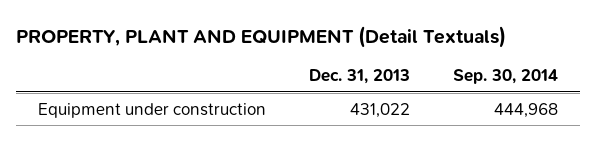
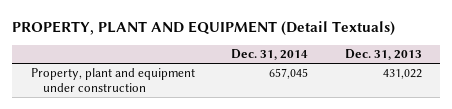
[453,69,559,85] Sep. 30, 2014 -> none
none -> [231,49,309,61] Dec. 31, 2014
[37,102,266,118] Equipment under construction -> [30,68,195,93] Property, plant and equipment under construction

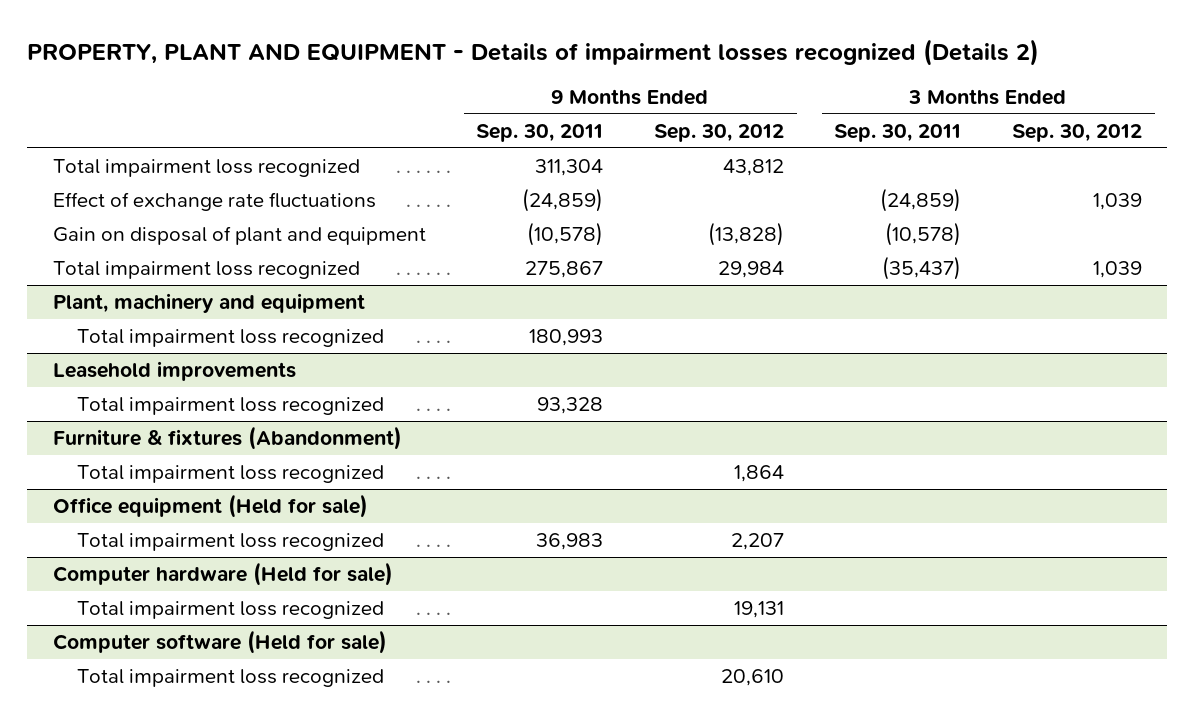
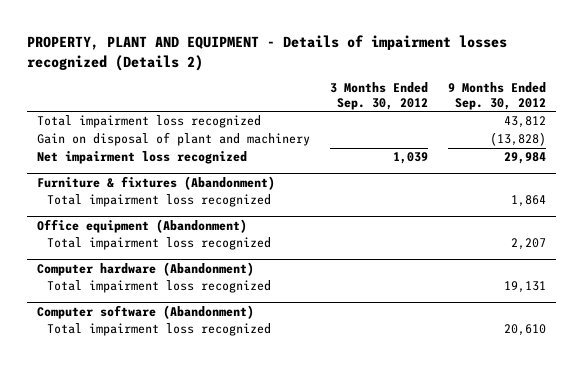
[476,123,604,142] Sep. 30, 2011 -> none
[834,123,962,142] Sep. 30, 2011 -> none
[52,191,376,211] Effect of exchange rate fluctuations -> none
[52,292,365,313] Plant, machinery and equipment -> none
[77,328,385,347] Total impairment loss recognized -> none
[52,360,296,381] Leasehold improvements -> none
[77,396,385,415] Total impairment loss recognized -> none
[52,225,426,245] Gain on disposal of plant and equipment -> [37,132,311,147] Gain on disposal of plant and machinery
[52,260,360,279] Total impairment loss recognized -> [37,151,248,165] Net impairment loss recognized
[52,493,368,518] Office equipment (Held for sale) -> none
none -> [37,218,248,233] Office equipment (Abandonment)
[52,561,393,586] Computer hardware (Held for sale) -> none
none -> [37,261,255,276] Computer hardware (Abandonment)
[52,629,387,654] Computer software (Held for sale) -> none
none -> [37,304,255,319] Computer software (Abandonment)

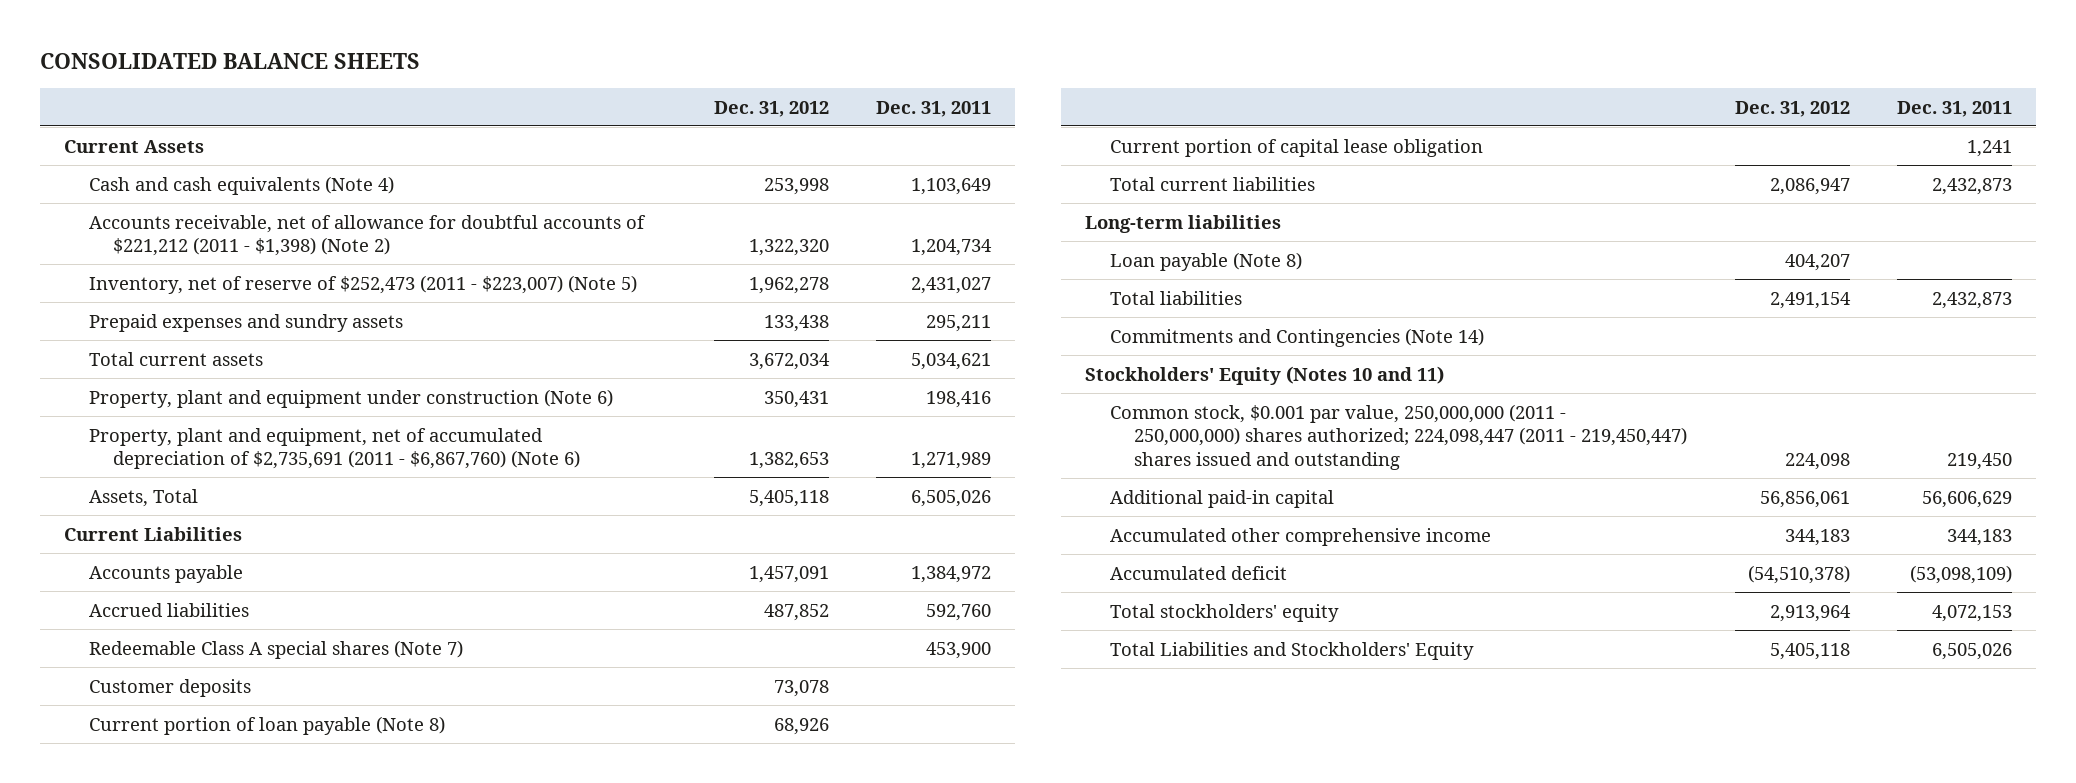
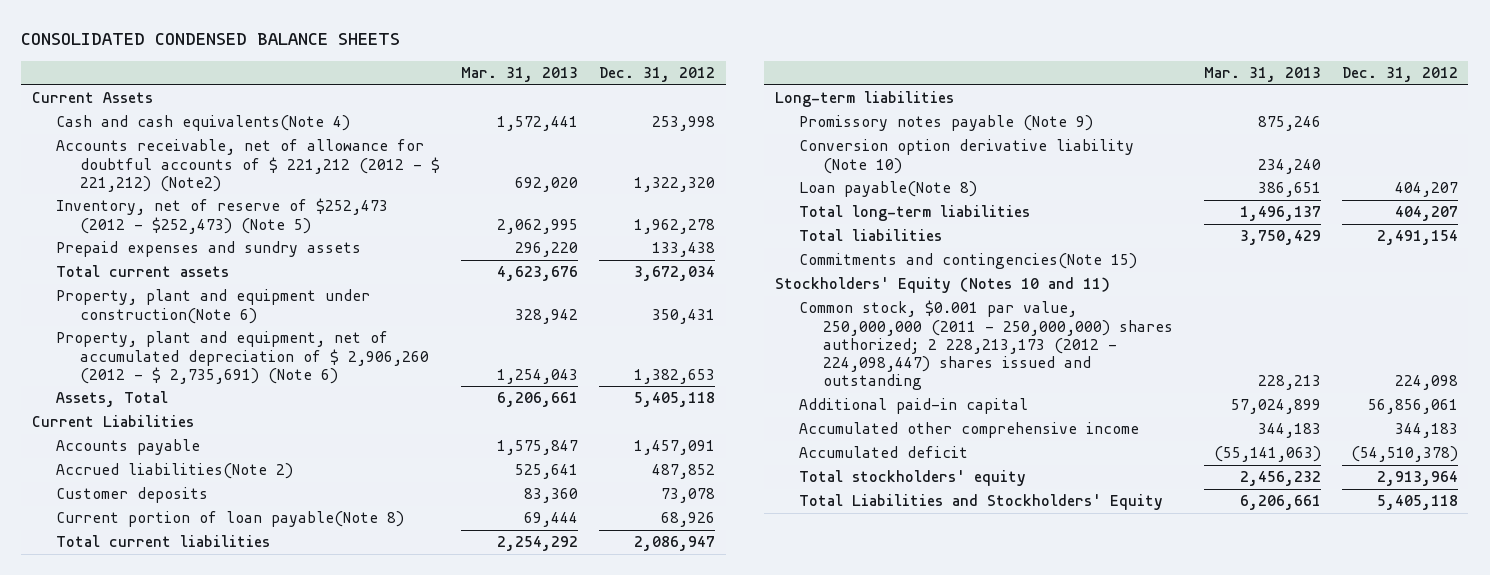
[40,53,421,70] CONSOLIDATED BALANCE SHEETS -> [21,33,401,46] CONSOLIDATED CONDENSED BALANCE SHEETS
[875,100,991,117] Dec. 31, 2011 -> none
none -> [461,67,579,83] Mar. 31, 2013
[88,175,394,195] Cash and cash equivalents (Note 4) -> [56,115,351,132] Cash and cash equivalents(Note 4)
[88,214,646,257] Accounts receivable, net of allowance for doubtful accounts of $221,212 (2011 - $1,398) (Note 2) -> [56,139,441,192] Accounts receivable, net of allowance for doubtful accounts of $ 221,212 (2012 - $ 221,212) (Note2)
[88,274,637,294] Inventory, net of reserve of $252,473 (2011 - $223,007) (Note 5) -> [56,198,389,234] Inventory, net of reserve of $252,473 (2012 - $252,473) (Note 5)
[88,388,613,408] Property, plant and equipment under construction (Note 6) -> [56,289,371,324] Property, plant and equipment under construction(Note 6)
[88,427,581,470] Property, plant and equipment, net of accumulated depreciation of $2,735,691 (2011 - $6,867,760) (Note 6) -> [56,331,430,384] Property, plant and equipment, net of accumulated depreciation of $ 2,906,260 (2012 - $ 2,735,691) (Note 6)
[88,639,463,659] Redeemable Class A special shares (Note 7) -> none
[88,602,249,617] Accrued liabilities -> [56,463,294,480] Accrued liabilities(Note 2)
[1109,138,1483,157] Current portion of capital lease obligation -> none
[88,715,445,735] Current portion of loan payable (Note 8) -> [56,511,405,528] Current portion of loan payable(Note 8)
none -> [798,115,1093,132] Promissory notes payable (Note 9)
none -> [798,139,1134,174] Conversion option derivative liability (Note 10)
[1109,251,1302,271] Loan payable (Note 8) -> [798,181,977,198] Loan payable(Note 8)
none -> [798,205,1030,222] Total long-term liabilities
[1109,327,1484,347] Commitments and Contingencies (Note 14) -> [798,253,1137,270] Commitments and contingencies(Note 15)
[1109,403,1688,470] Common stock, $0.001 par value, 250,000,000 (2011 - 250,000,000) shares authorized; 224,098,447 (2011 - 219,450,447) shares issued and outstanding -> [798,300,1174,391] Common stock, $0.001 par value, 250,000,000 (2011 - 250,000,000) shares authorized; 2 228,213,173 (2012 - 224,098,447) shares issued and outstanding

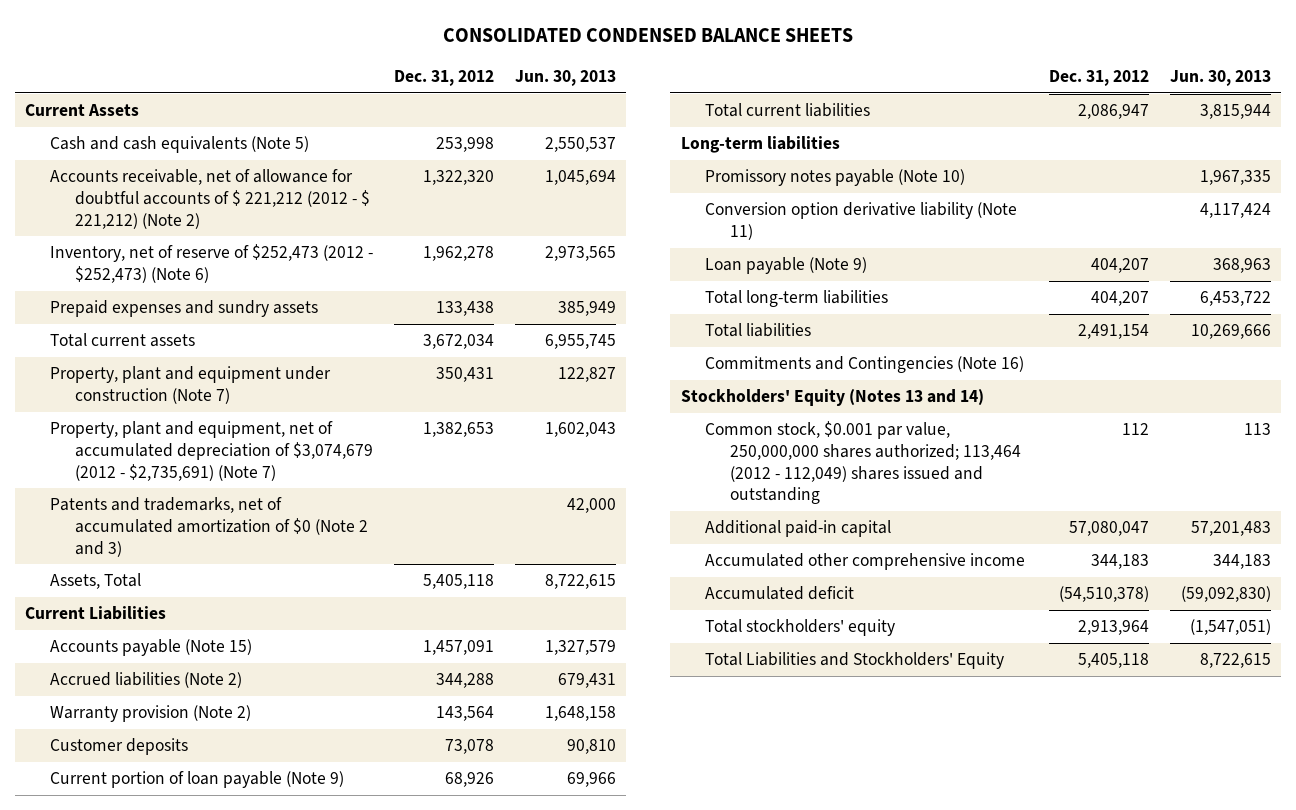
[461,67,579,83] Mar. 31, 2013 -> none
none -> [514,70,616,87] Jun. 30, 2013
[56,115,351,132] Cash and cash equivalents(Note 4) -> [50,136,310,154] Cash and cash equivalents (Note 5)
[56,139,441,192] Accounts receivable, net of allowance for doubtful accounts of $ 221,212 (2012 - $ 221,212) (Note2) -> [50,169,370,229] Accounts receivable, net of allowance for doubtful accounts of $ 221,212 (2012 - $ 221,212) (Note 2)
[56,198,389,234] Inventory, net of reserve of $252,473 (2012 - $252,473) (Note 5) -> [50,244,374,283] Inventory, net of reserve of $252,473 (2012 - $252,473) (Note 6)
[56,289,371,324] Property, plant and equipment under construction(Note 6) -> [50,366,332,404] Property, plant and equipment under construction (Note 7)
[56,331,430,384] Property, plant and equipment, net of accumulated depreciation of $ 2,906,260 (2012 - $ 2,735,691) (Note 6) -> [50,421,373,481] Property, plant and equipment, net of accumulated depreciation of $3,074,679 (2012 - $2,735,691) (Note 7)
none -> [50,497,368,557] Patents and trademarks, net of accumulated amortization of $0 (Note 2 and 3)
[56,439,201,456] Accounts payable -> [50,639,253,657] Accounts payable (Note 15)
[56,463,294,480] Accrued liabilities(Note 2) -> [50,672,243,689] Accrued liabilities (Note 2)
[652,464,716,480] 487,852 -> [435,673,494,689] 344,288
none -> [50,705,252,723] Warranty provision (Note 2)
[56,511,405,528] Current portion of loan payable(Note 8) -> [50,771,345,789] Current portion of loan payable (Note 9)
[798,115,1093,132] Promissory notes payable (Note 9) -> [705,169,966,187] Promissory notes payable (Note 10)
[798,139,1134,174] Conversion option derivative liability (Note 10) -> [705,202,1018,240] Conversion option derivative liability (Note 11)
[798,181,977,198] Loan payable(Note 8) -> [705,257,868,275] Loan payable (Note 9)
[798,253,1137,270] Commitments and contingencies(Note 15) -> [705,356,1025,374] Commitments and Contingencies (Note 16)
[774,277,1110,294] Stockholders' Equity (Notes 10 and 11) -> [680,389,984,407] Stockholders' Equity (Notes 13 and 14)
[798,300,1174,391] Common stock, $0.001 par value, 250,000,000 (2011 - 250,000,000) shares authorized; 2 228,213,173 (2012 - 224,098,447) shares issued and outstanding -> [705,421,1021,505] Common stock, $0.001 par value, 250,000,000 shares authorized; 113,464 (2012 - 112,049) shares issued and outstanding
[1395,375,1459,391] 224,098 -> [1122,423,1150,436] 112
[1368,399,1459,415] 56,856,061 -> [1069,521,1150,537] 57,080,047

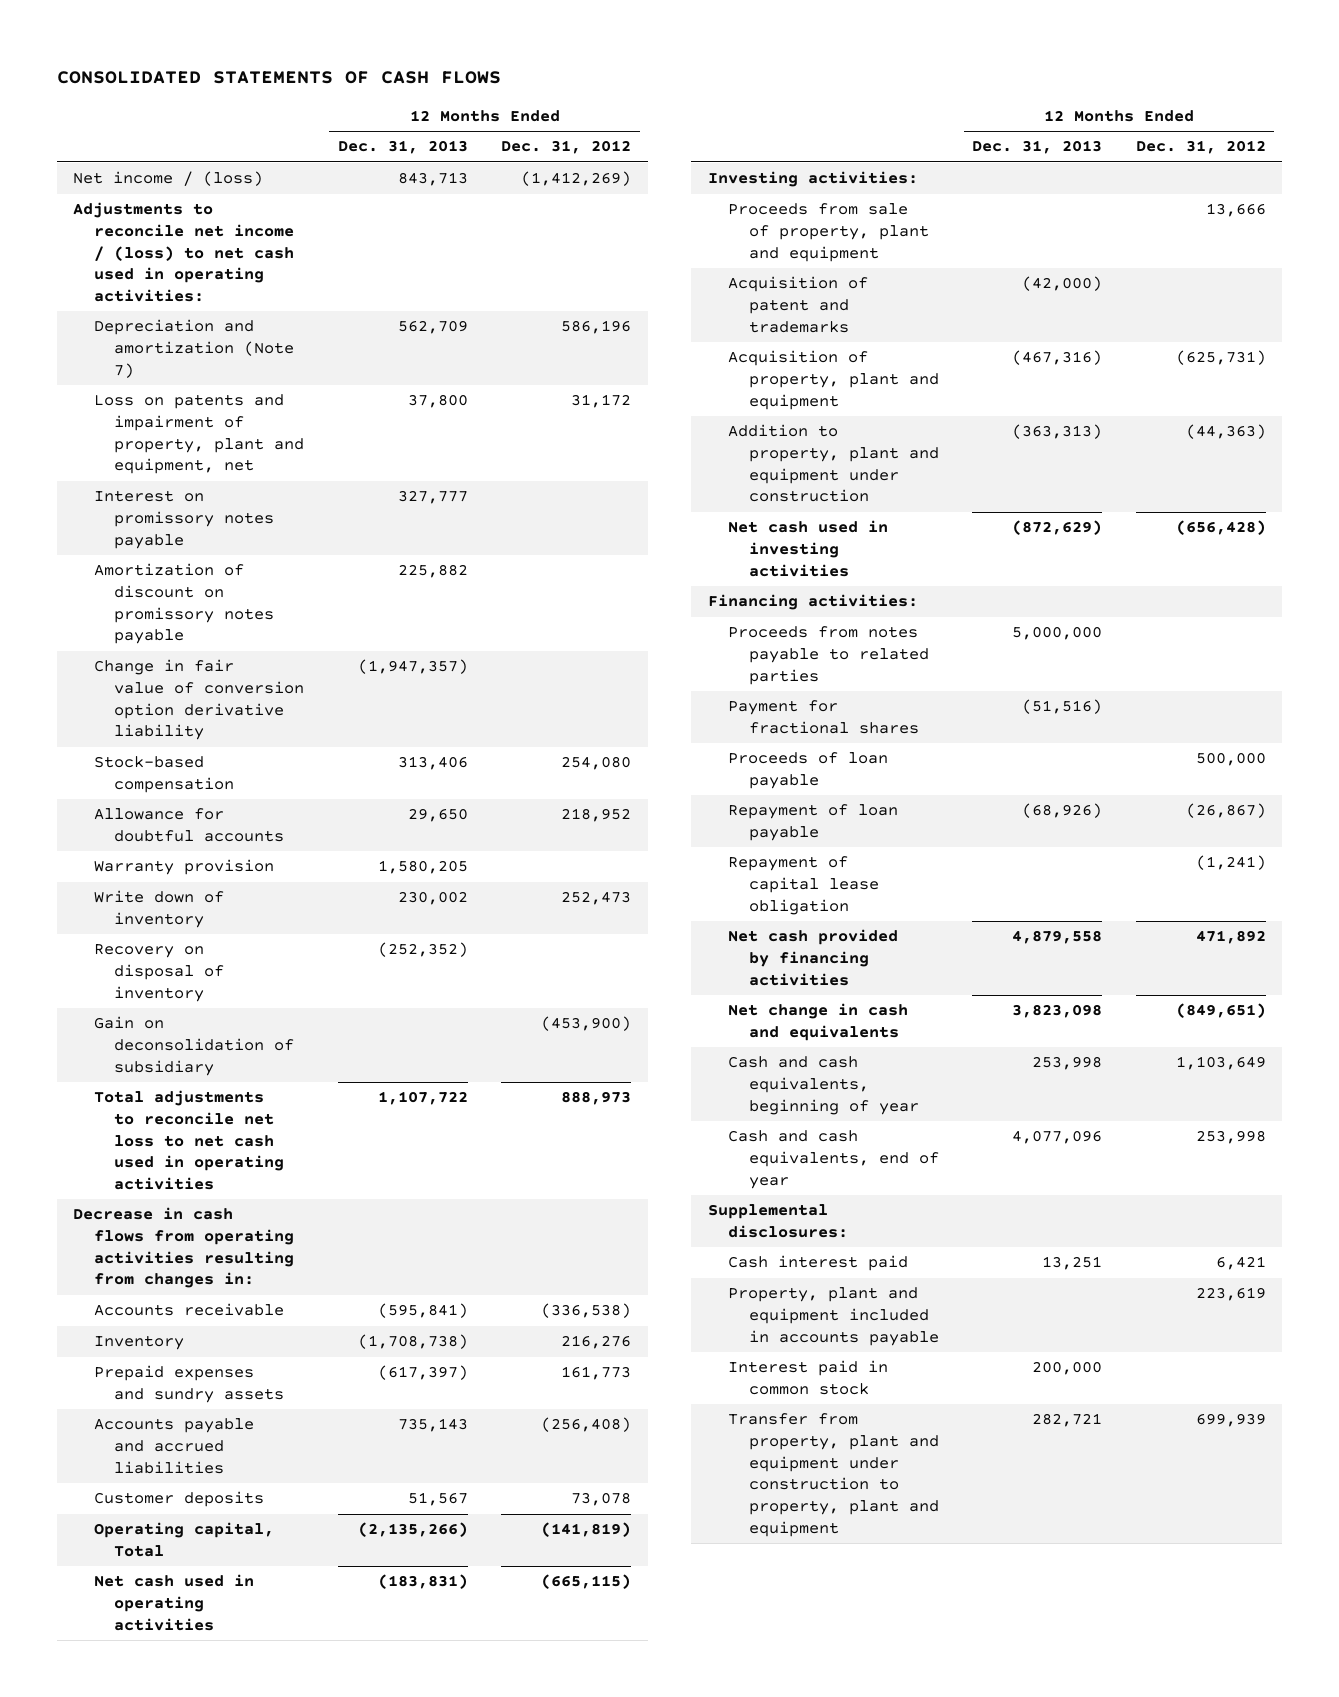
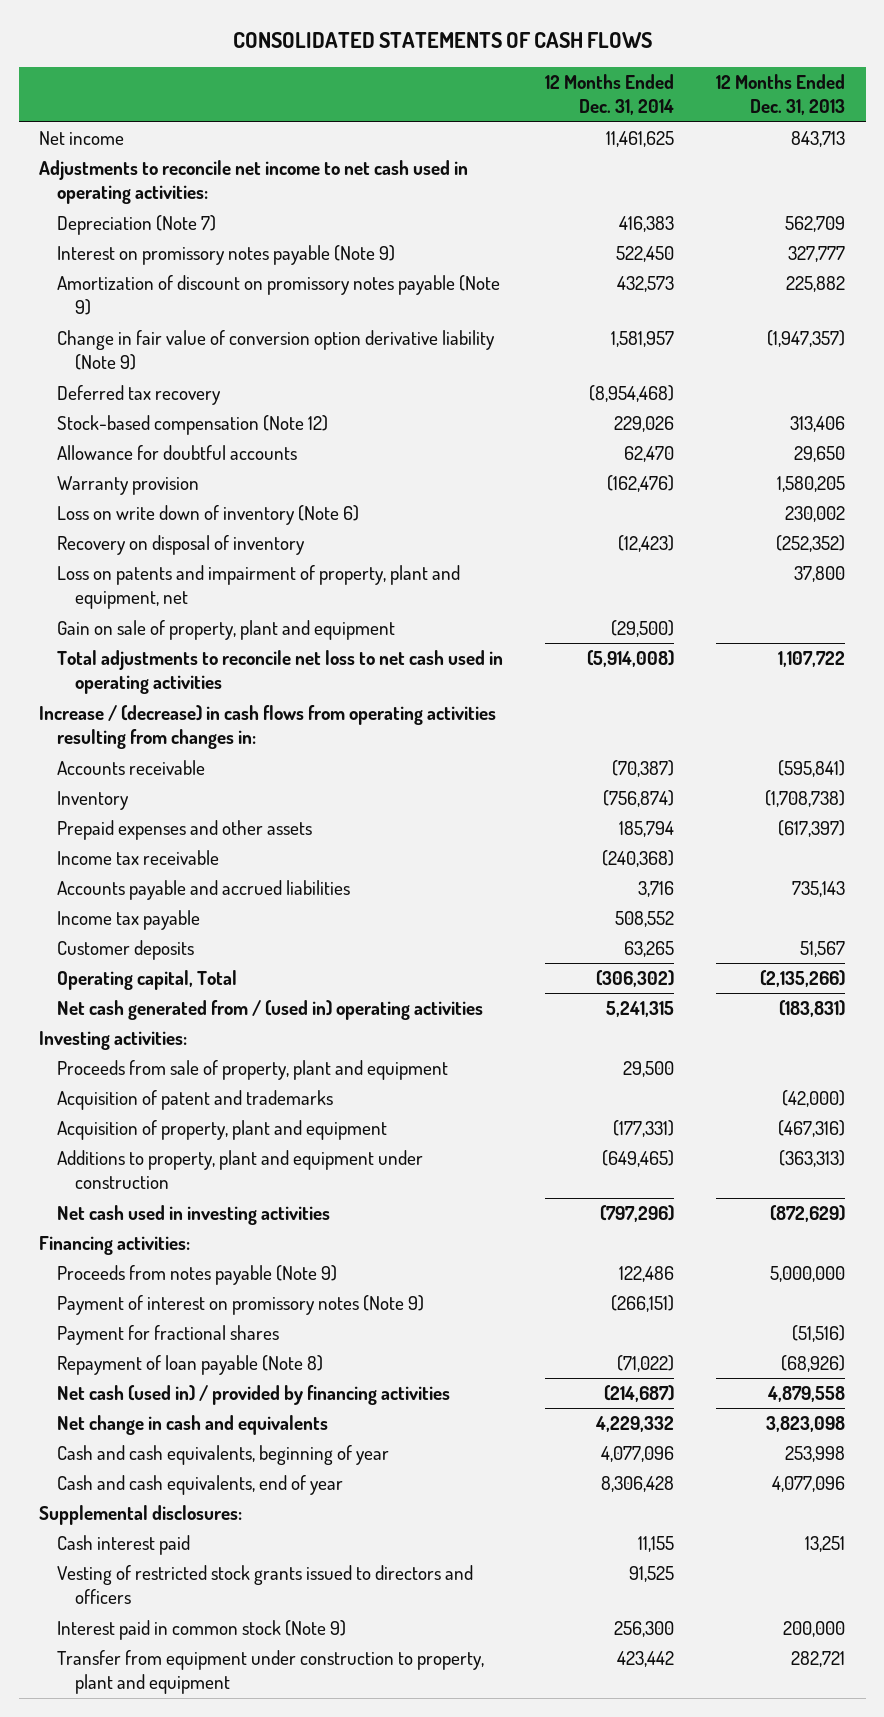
[501,140,632,155] Dec. 31, 2012 -> none
none -> [544,73,674,116] 12 Months Ended Dec. 31, 2014
[73,171,264,187] Net income / (loss) -> [39,130,125,145] Net income
[73,202,294,303] Adjustments to reconcile net income / (loss) to net cash used in operating activities: -> [39,159,469,205] Adjustments to reconcile net income to net cash used in operating activities:
[93,319,295,378] Depreciation and amortization (Note 7) -> [57,214,217,235] Depreciation (Note 7)
[93,490,275,549] Interest on promissory notes payable -> [57,244,396,265] Interest on promissory notes payable (Note 9)
[93,563,275,645] Amortization of discount on promissory notes payable -> [57,274,501,316] Amortization of discount on promissory notes payable (Note 9)
[93,659,305,741] Change in fair value of conversion option derivative liability -> [57,329,496,371] Change in fair value of conversion option derivative liability (Note 9)
none -> [57,384,222,405] Deferred tax recovery
[93,756,235,794] Stock-based compensation -> [57,414,329,435] Stock-based compensation (Note 12)
[93,890,224,929] Write down of inventory -> [57,504,360,525] Loss on write down of inventory (Note 6)
[93,394,305,475] Loss on patents and impairment of property, plant and equipment, net -> [57,564,461,610] Loss on patents and impairment of property, plant and equipment, net
[93,1016,295,1076] Gain on deconsolidation of subsidiary -> [57,619,396,640] Gain on sale of property, plant and equipment
[73,1207,294,1289] Decrease in cash flows from operating activities resulting from changes in: -> [39,704,497,750] Increase / (decrease) in cash flows from operating activities resulting from changes in:
[93,1365,285,1404] Prepaid expenses and sundry assets -> [57,819,313,840] Prepaid expenses and other assets
none -> [57,849,220,865] Income tax receivable
none -> [57,909,201,930] Income tax payable
[93,1574,254,1631] Net cash used in operating activities -> [57,999,484,1020] Net cash generated from / (used in) operating activities
[728,424,939,503] Addition to property, plant and equipment under construction -> [57,1149,424,1190] Additions to property, plant and equipment under construction
[728,626,929,685] Proceeds from notes payable to related parties -> [57,1264,338,1285] Proceeds from notes payable (Note 9)
none -> [57,1294,425,1315] Payment of interest on promissory notes (Note 9)
[728,752,889,790] Proceeds of loan payable -> none
[728,856,879,915] Repayment of capital lease obligation -> none
[728,804,899,842] Repayment of loan payable -> [57,1354,324,1375] Repayment of loan payable (Note 8)
[728,929,899,986] Net cash provided by financing activities -> [57,1384,451,1405] Net cash (used in) / provided by financing activities
[728,1287,939,1346] Property, plant and equipment included in accounts payable -> none
none -> [57,1564,474,1605] Vesting of restricted stock grants issued to directors and officers
[728,1360,889,1396] Interest paid in common stock -> [57,1619,347,1640] Interest paid in common stock (Note 9)
[728,1413,939,1537] Transfer from property, plant and equipment under construction to property, plant and equipment -> [57,1649,485,1695] Transfer from equipment under construction to property, plant and equipment

